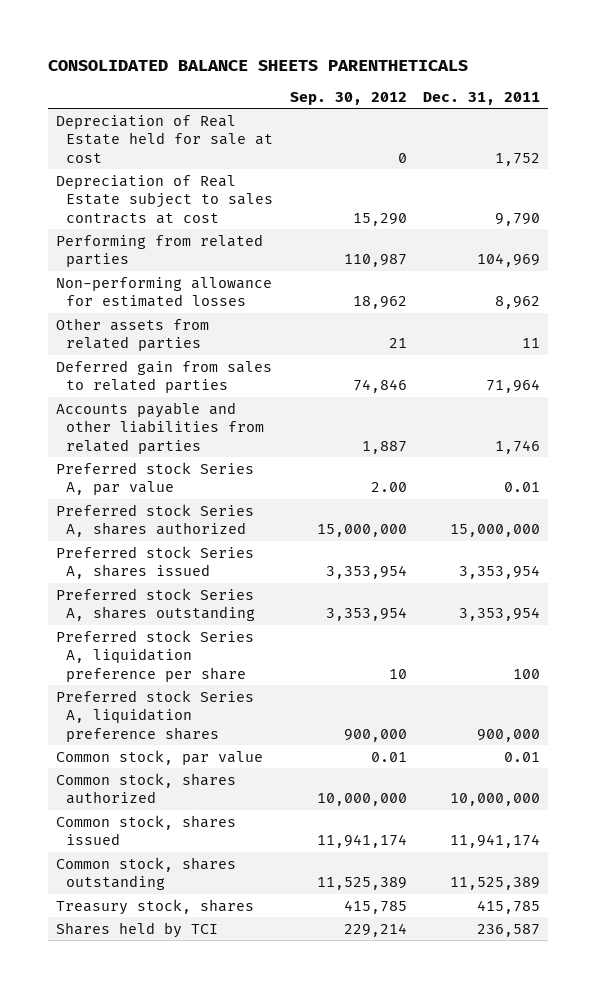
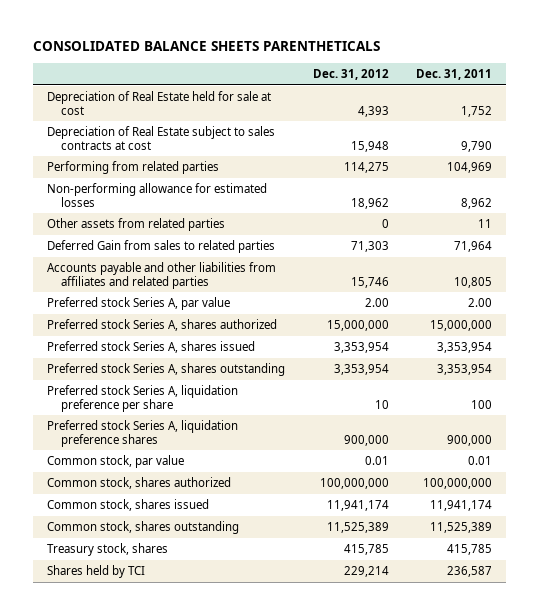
[289,91,407,105] Sep. 30, 2012 -> none
none -> [312,68,389,80] Dec. 31, 2012
[56,359,273,394] Deferred gain from sales to related parties -> [47,240,276,254] Deferred Gain from sales to related parties
[56,401,265,454] Accounts payable and other liabilities from related parties -> [47,262,277,289] Accounts payable and other liabilities from affiliates and related parties
[494,439,540,454] 1,746 -> [454,276,493,288] 10,805
[503,482,540,493] 0.01 -> [468,298,493,308] 2.00
[449,793,540,807] 10,000,000 -> [423,478,493,490] 100,000,000

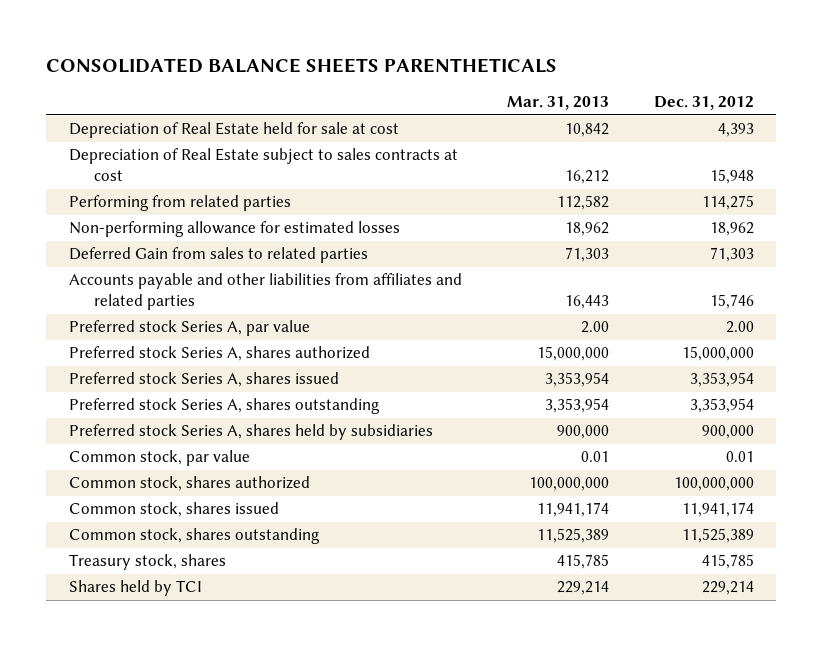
[416,68,493,80] Dec. 31, 2011 -> none
none -> [506,96,609,111] Mar. 31, 2013
[47,218,226,232] Other assets from related parties -> none
[47,385,239,412] Preferred stock Series A, liquidation preference per share -> none
[47,420,239,447] Preferred stock Series A, liquidation preference shares -> [68,424,433,441] Preferred stock Series A, shares held by subsidiaries

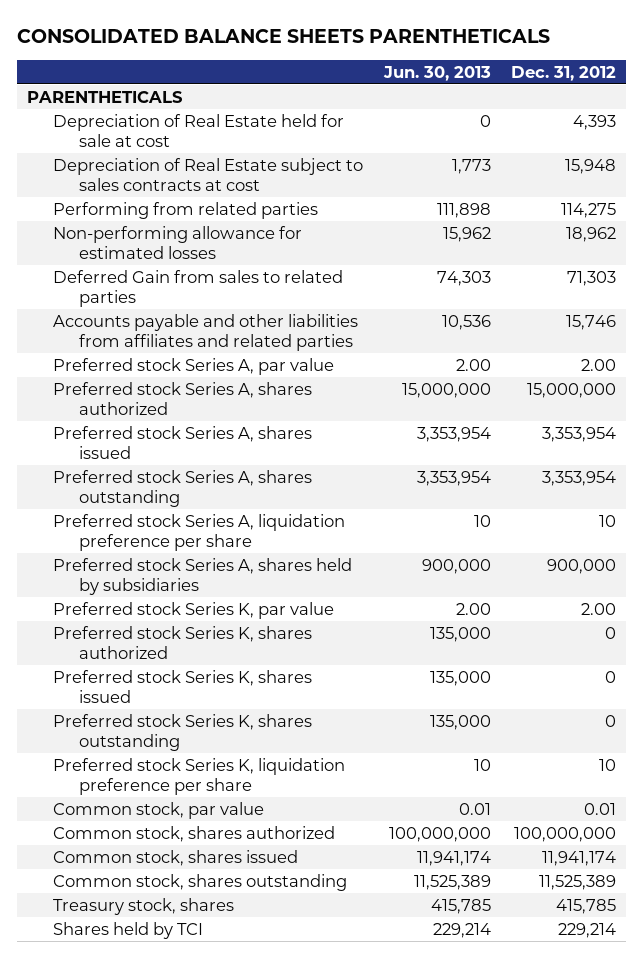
[506,96,609,111] Mar. 31, 2013 -> none
none -> [382,65,491,81] Jun. 30, 2013
none -> [27,90,184,103] PARENTHETICALS
none -> [53,513,346,551] Preferred stock Series A, liquidation preference per share
none -> [53,601,335,619] Preferred stock Series K, par value
none -> [53,625,313,659] Preferred stock Series K, shares authorized
none -> [53,669,313,703] Preferred stock Series K, shares issued
none -> [53,713,313,751] Preferred stock Series K, shares outstanding
none -> [53,757,346,795] Preferred stock Series K, liquidation preference per share

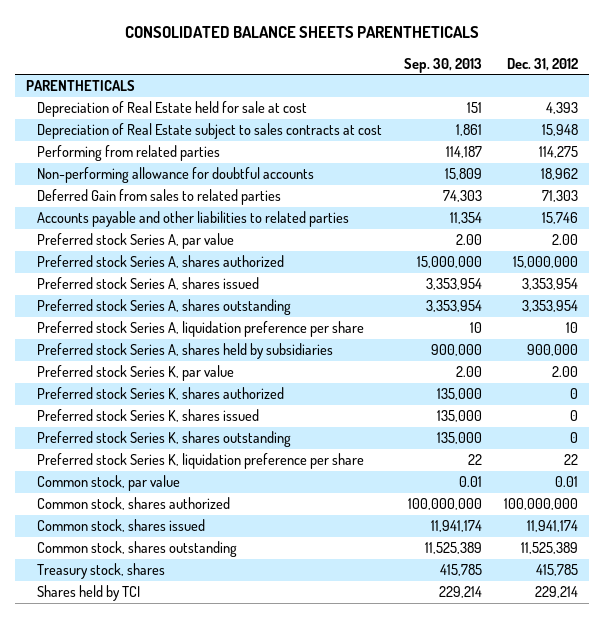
[382,65,491,81] Jun. 30, 2013 -> none
none -> [404,57,483,73] Sep. 30, 2013
[53,225,303,259] Non-performing allowance for estimated losses -> [37,167,315,184] Non-performing allowance for doubtful accounts
[53,313,359,351] Accounts payable and other liabilities from affiliates and related parties -> [37,211,350,228] Accounts payable and other liabilities to related parties
[598,758,616,771] 10 -> [563,454,578,466] 22

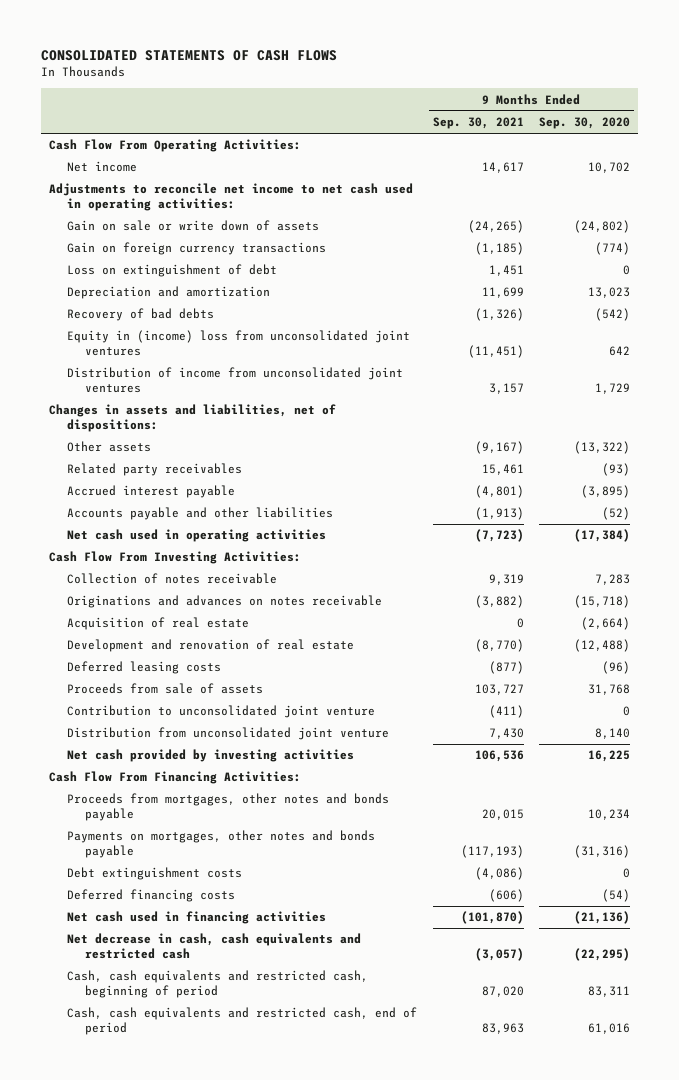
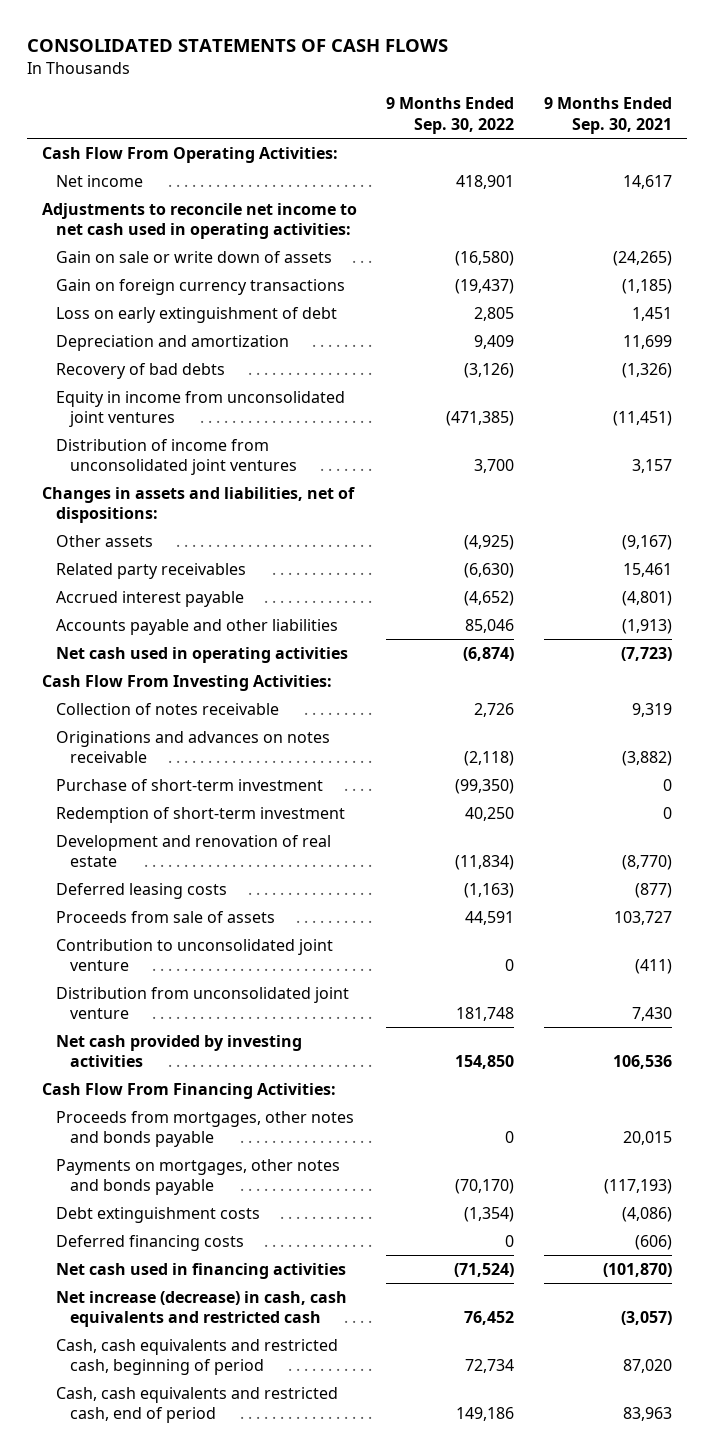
[539,117,631,130] Sep. 30, 2020 -> none
none -> [386,97,515,135] 9 Months Ended Sep. 30, 2022
[67,264,278,278] Loss on extinguishment of debt -> [56,306,338,323] Loss on early extinguishment of debt
[67,330,411,357] Equity in (income) loss from unconsolidated joint ventures -> [56,390,346,428] Equity in income from unconsolidated joint ventures
[67,617,250,631] Acquisition of real estate -> none
none -> [56,778,324,791] Purchase of short-term investment
none -> [56,806,346,823] Redemption of short-term investment
[67,933,362,960] Net decrease in cash, cash equivalents and restricted cash -> [56,1290,348,1328] Net increase (decrease) in cash, cash equivalents and restricted cash

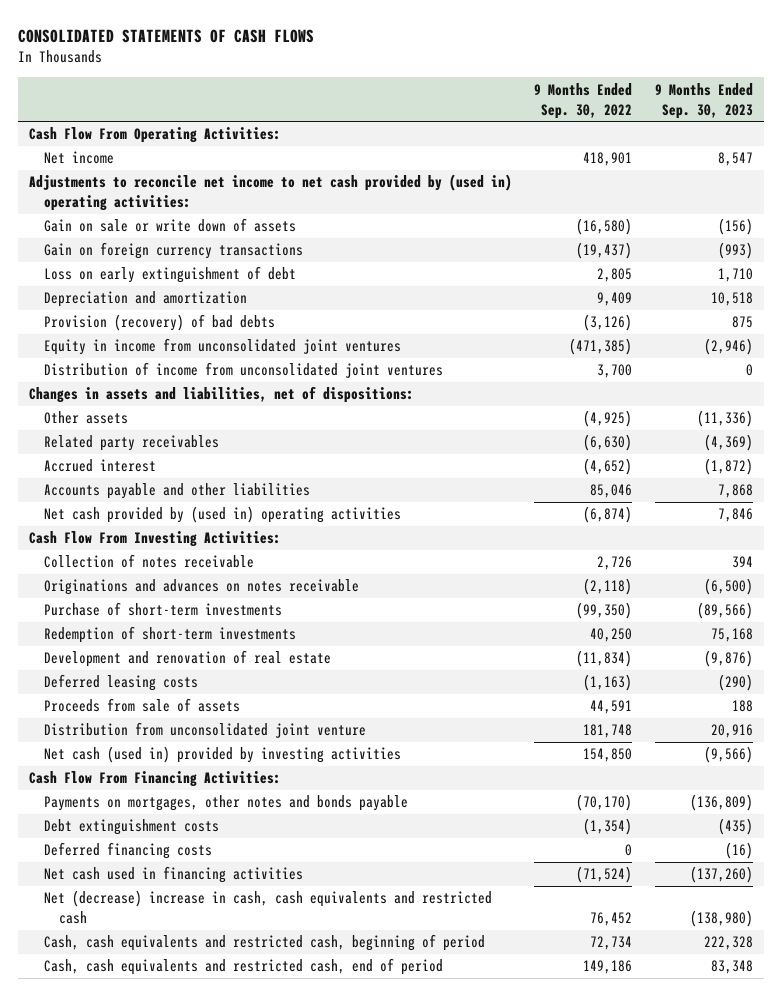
[544,97,673,135] 9 Months Ended Sep. 30, 2021 -> none
none -> [654,82,753,119] 9 Months Ended Sep. 30, 2023
[41,202,357,240] Adjustments to reconcile net income to net cash used in operating activities: -> [29,174,513,212] Adjustments to reconcile net income to net cash provided by (used in) operating activities:
[56,362,226,379] Recovery of bad debts -> [43,314,275,332] Provision (recovery) of bad debts
[56,590,245,607] Accrued interest payable -> [43,459,156,473] Accrued interest
[56,646,349,663] Net cash used in operating activities -> [43,506,401,524] Net cash provided by (used in) operating activities
[56,778,324,791] Purchase of short-term investment -> [43,602,282,617] Purchase of short-term investments
[56,806,346,823] Redemption of short-term investment -> [43,626,296,644] Redemption of short-term investments
[56,938,334,972] Contribution to unconsolidated joint venture -> none
[56,1034,303,1068] Net cash provided by investing activities -> [43,746,401,764] Net cash (used in) provided by investing activities
[56,1110,355,1148] Proceeds from mortgages, other notes and bonds payable -> none
[56,1290,348,1328] Net increase (decrease) in cash, cash equivalents and restricted cash -> [43,890,492,925] Net (decrease) increase in cash, cash equivalents and restricted cash

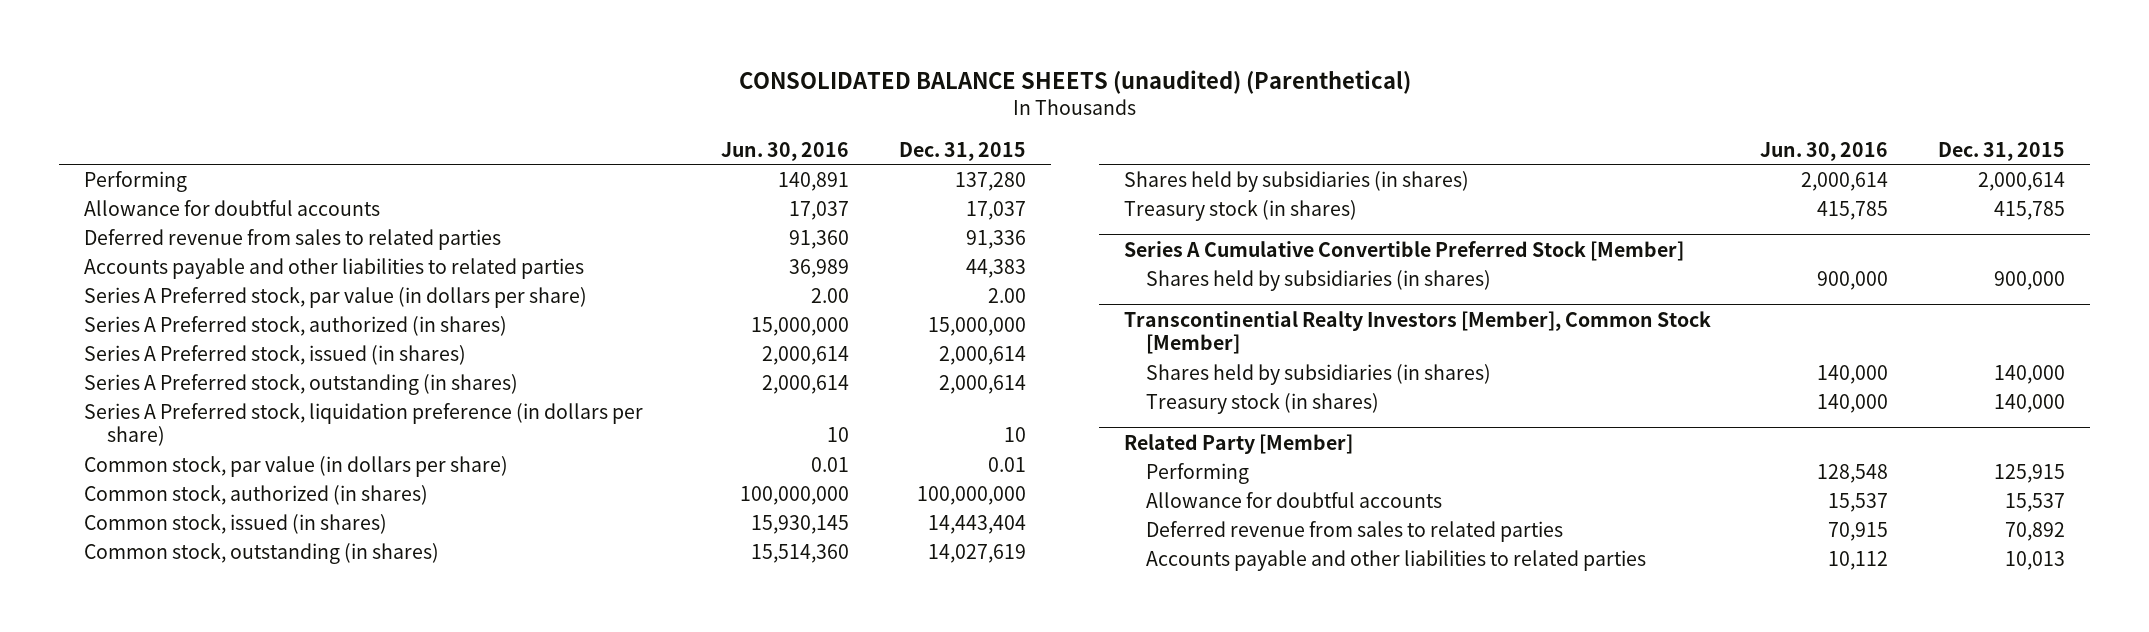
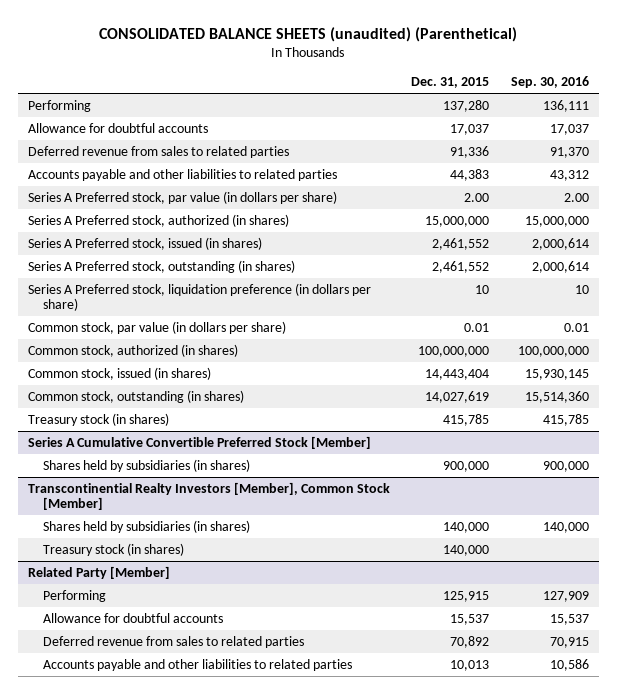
[720,141,849,161] Jun. 30, 2016 -> none
none -> [510,76,589,89] Sep. 30, 2016
[938,345,1026,365] 2,000,614 -> [432,237,490,250] 2,461,552
[938,374,1026,394] 2,000,614 -> [432,260,490,273] 2,461,552
[1123,170,1469,192] Shares held by subsidiaries (in shares) -> none

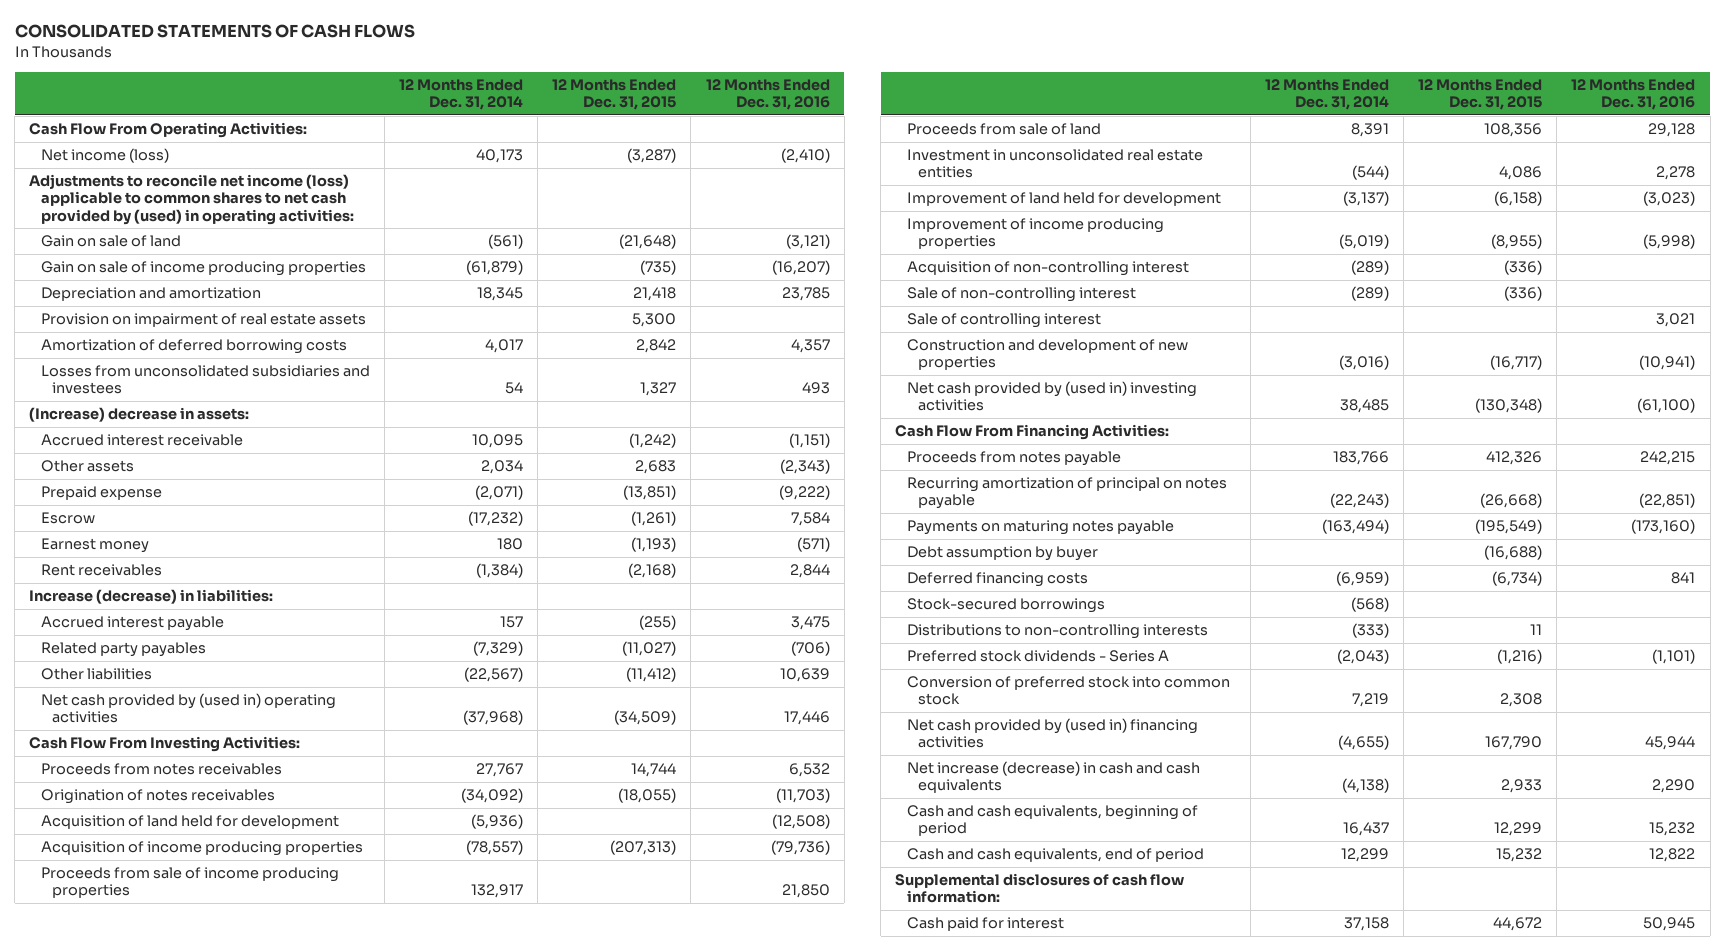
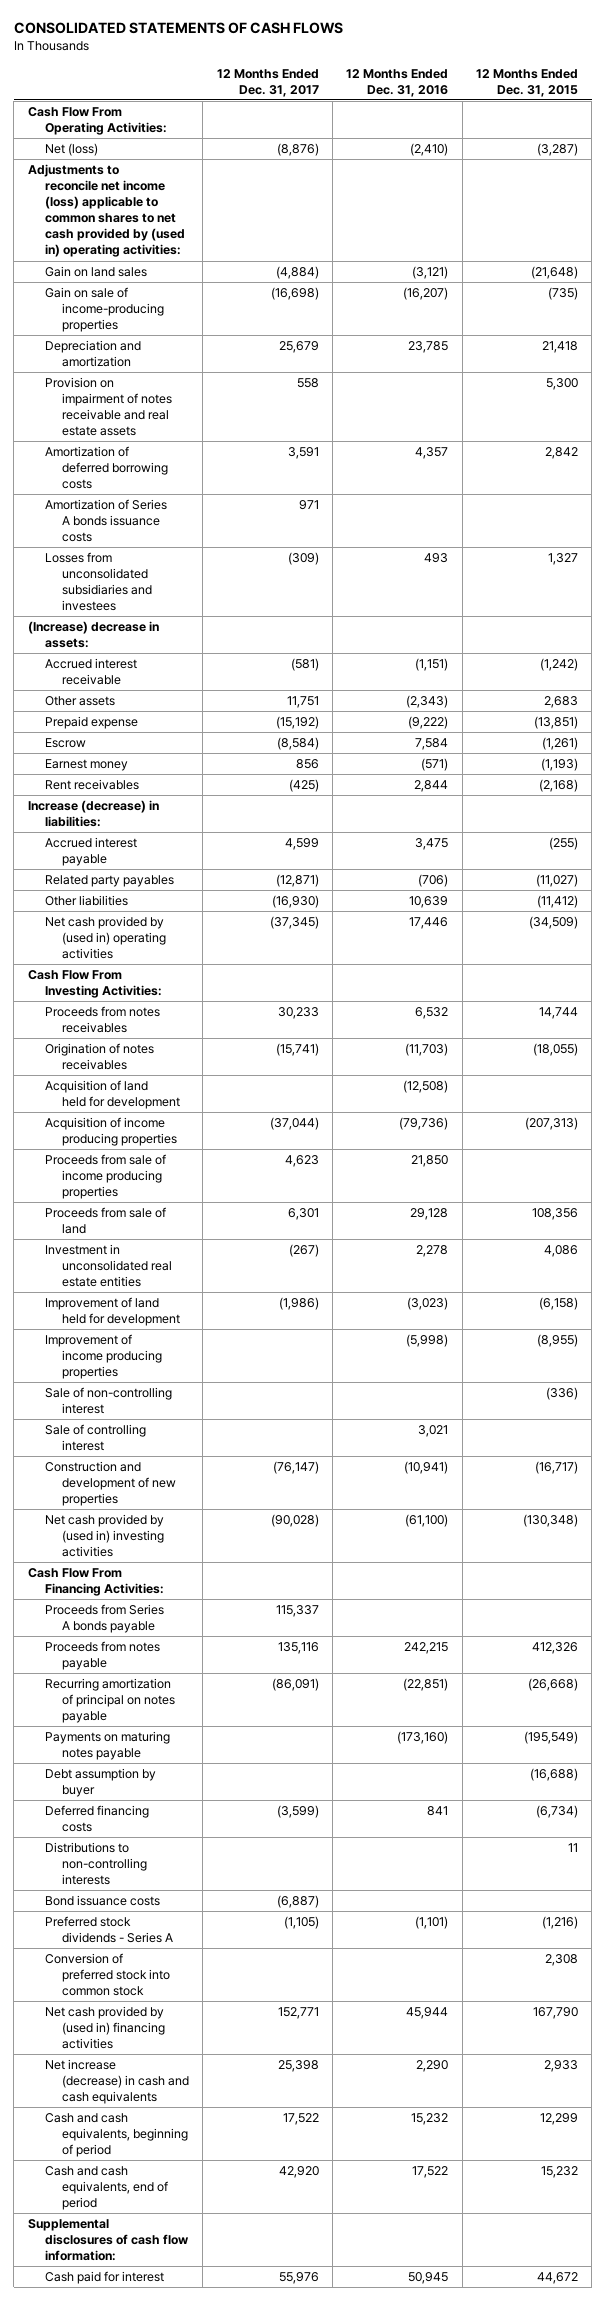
[399,78,524,110] 12 Months Ended Dec. 31, 2014 -> none
none -> [216,68,319,97] 12 Months Ended Dec. 31, 2017
[40,148,169,164] Net income (loss) -> [44,142,98,156] Net (loss)
[29,174,354,225] Adjustments to reconcile net income (loss) applicable to common shares to net cash provided by (used) in operating activities: -> [27,163,185,258] Adjustments to reconcile net income (loss) applicable to common shares to net cash provided by (used in) operating activities:
[40,235,181,248] Gain on sale of land -> [44,265,147,277] Gain on land sales
[40,261,366,277] Gain on sale of income producing properties -> [44,286,164,333] Gain on sale of income-producing properties
[40,313,366,328] Provision on impairment of real estate assets -> [44,376,172,437] Provision on impairment of notes receivable and real estate assets
none -> [44,498,167,543] Amortization of Series A bonds issuance costs
[906,261,1189,277] Acquisition of non-controlling interest -> none
none -> [44,1603,164,1634] Proceeds from Series A bonds payable
[906,598,1105,614] Stock-secured borrowings -> none
none -> [44,1894,160,1906] Bond issuance costs
[1649,848,1696,863] 12,822 -> [412,2165,449,2178] 17,522

